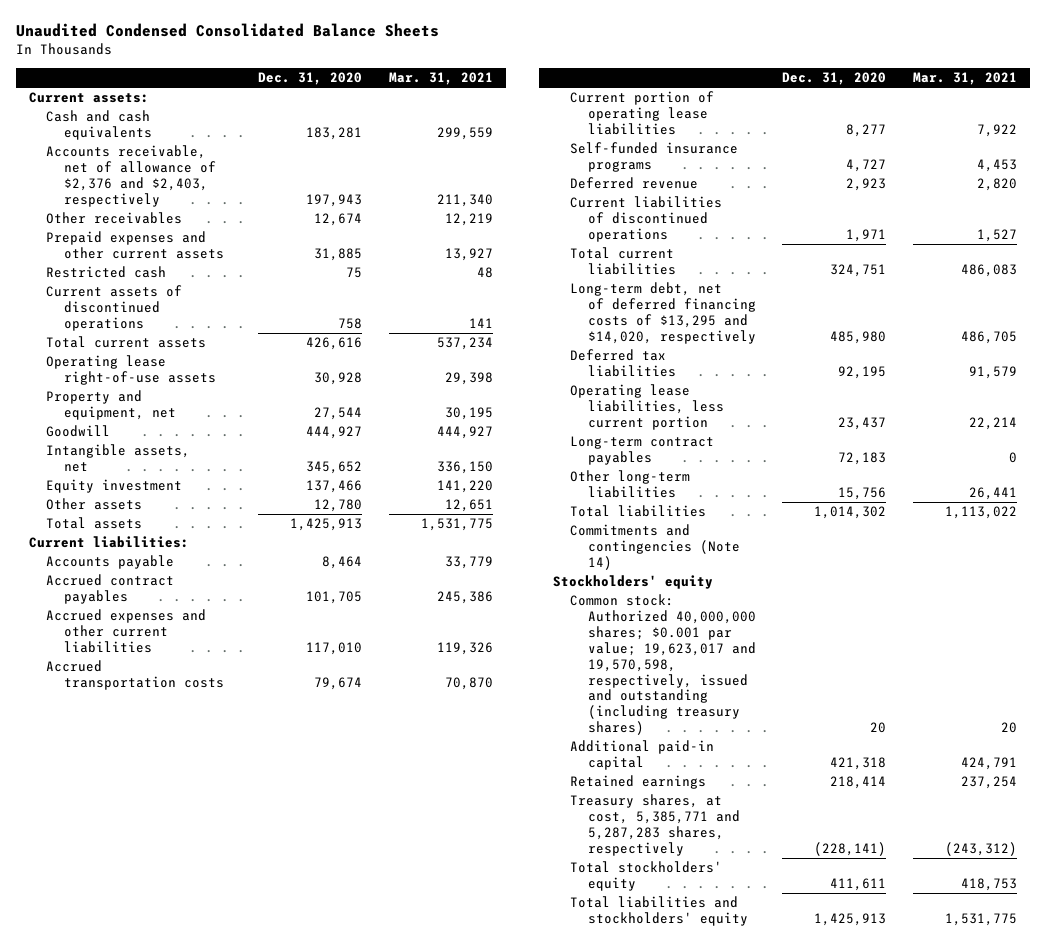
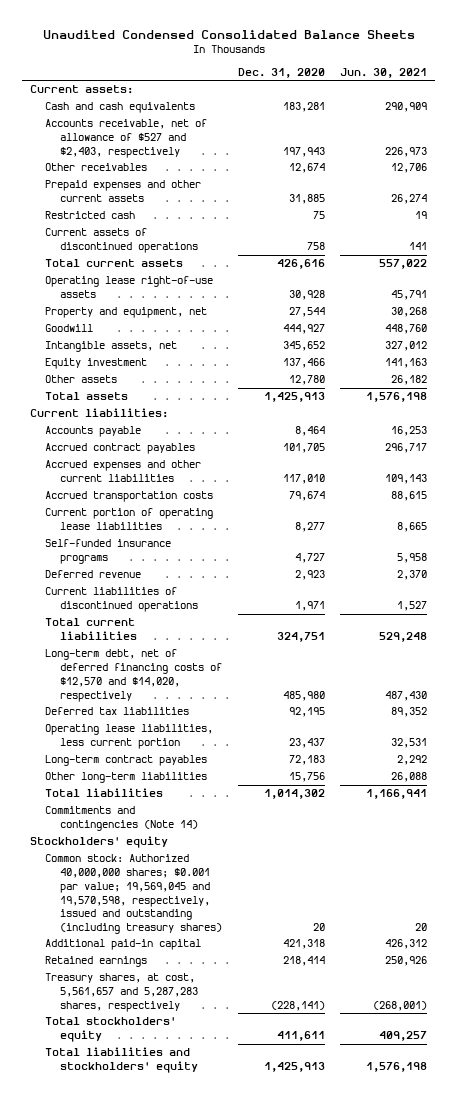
[388,72,493,86] Mar. 31, 2021 -> none
none -> [340,67,428,78] Jun. 30, 2021
[46,145,217,207] Accounts receivable, net of allowance of $2,376 and $2,403, respectively -> [45,119,208,158] Accounts receivable, net of allowance of $527 and $2,403, respectively
[570,282,756,344] Long-term debt, net of deferred financing costs of $13,295 and $14,020, respectively -> [45,649,223,702] Long-term debt, net of deferred financing costs of $12,570 and $14,020, respectively
[570,594,756,736] Common stock: Authorized 40,000,000 shares; $0.001 par value; 19,623,017 and 19,570,598, respectively, issued and outstanding (including treasury shares) -> [45,854,223,934] Common stock: Authorized 40,000,000 shares; $0.001 par value; 19,569,045 and 19,570,598, respectively, issued and outstanding (including treasury shares)
[570,794,740,856] Treasury shares, at cost, 5,385,771 and 5,287,283 shares, respectively -> [45,973,199,1012] Treasury shares, at cost, 5,561,657 and 5,287,283 shares, respectively

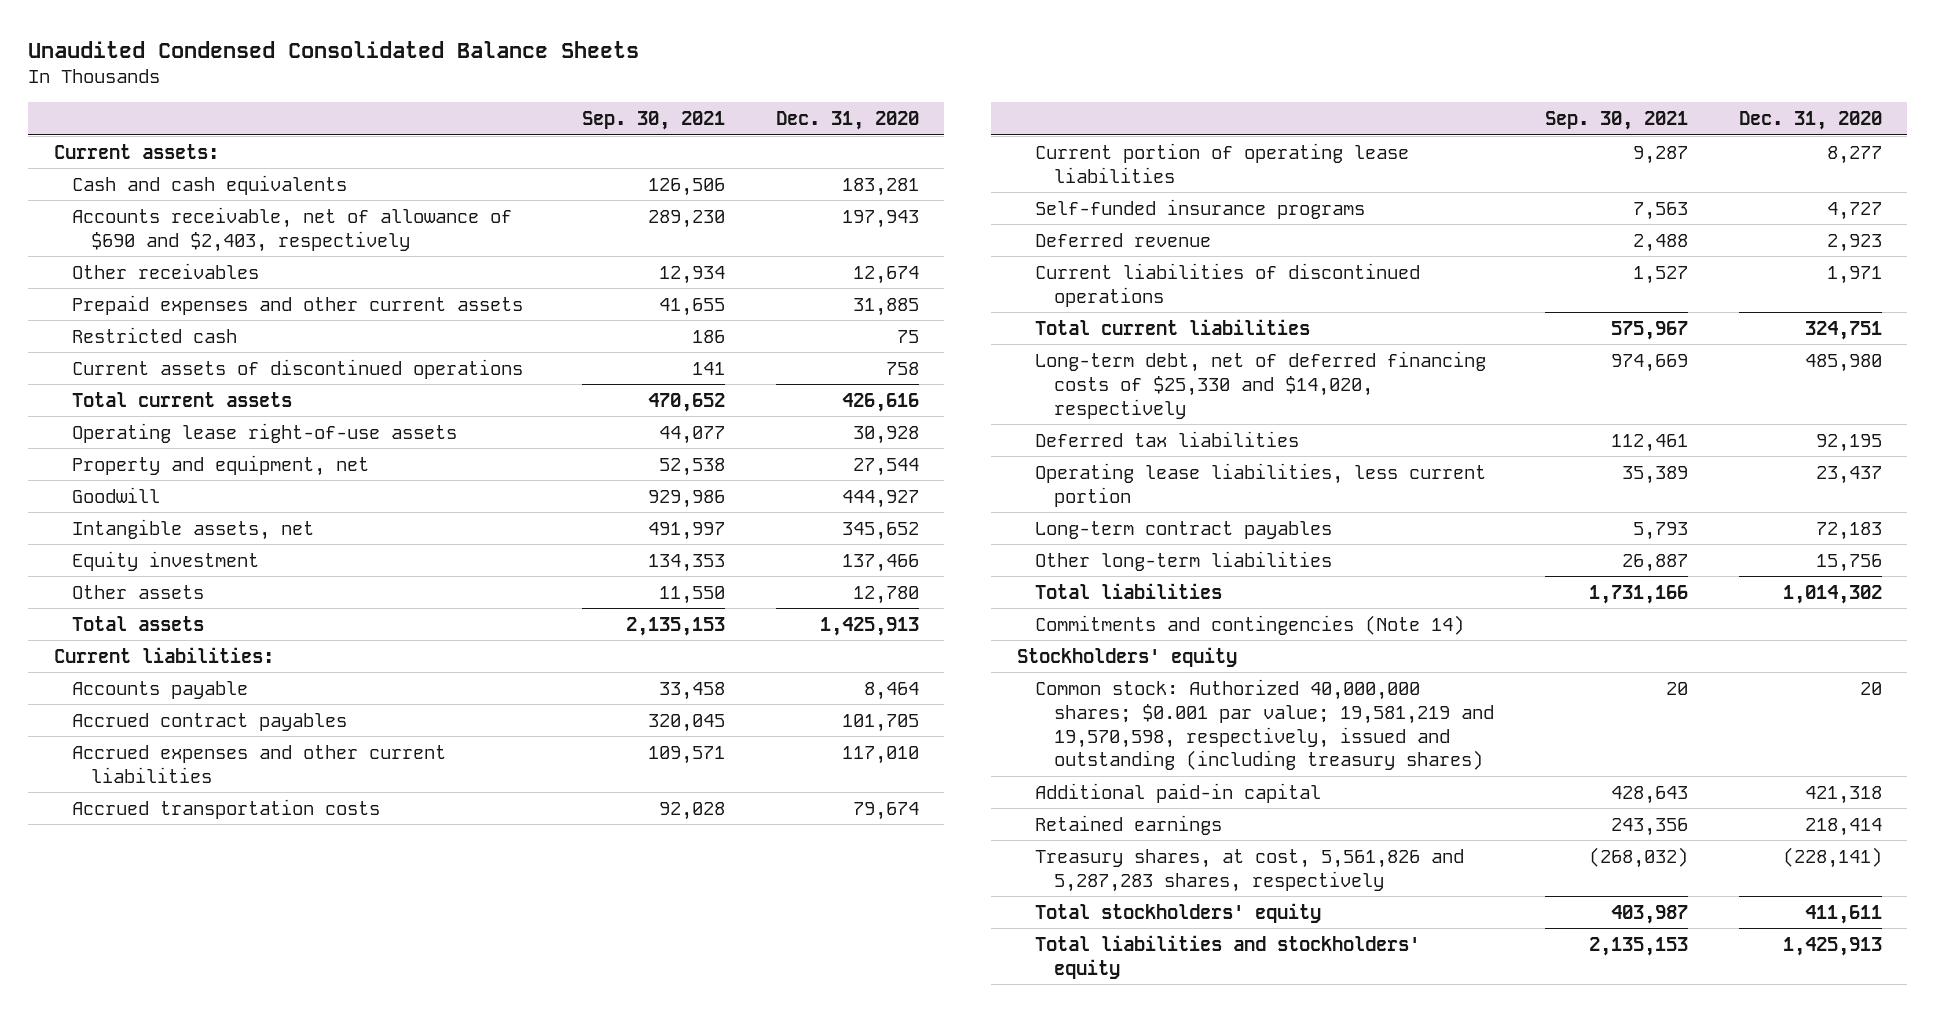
[340,67,428,78] Jun. 30, 2021 -> none
none -> [581,110,725,130] Sep. 30, 2021
[45,119,208,158] Accounts receivable, net of allowance of $527 and $2,403, respectively -> [72,206,513,252] Accounts receivable, net of allowance of $690 and $2,403, respectively
[45,649,223,702] Long-term debt, net of deferred financing costs of $12,570 and $14,020, respectively -> [1035,350,1487,419] Long-term debt, net of deferred financing costs of $25,330 and $14,020, respectively
[45,854,223,934] Common stock: Authorized 40,000,000 shares; $0.001 par value; 19,569,045 and 19,570,598, respectively, issued and outstanding (including treasury shares) -> [1035,678,1494,771] Common stock: Authorized 40,000,000 shares; $0.001 par value; 19,581,219 and 19,570,598, respectively, issued and outstanding (including treasury shares)
[45,973,199,1012] Treasury shares, at cost, 5,561,657 and 5,287,283 shares, respectively -> [1035,848,1465,892] Treasury shares, at cost, 5,561,826 and 5,287,283 shares, respectively

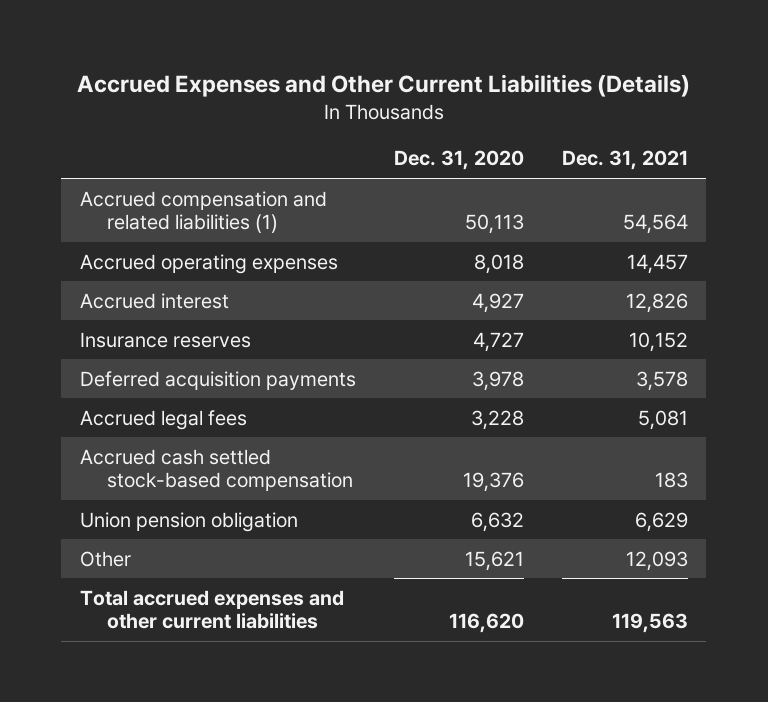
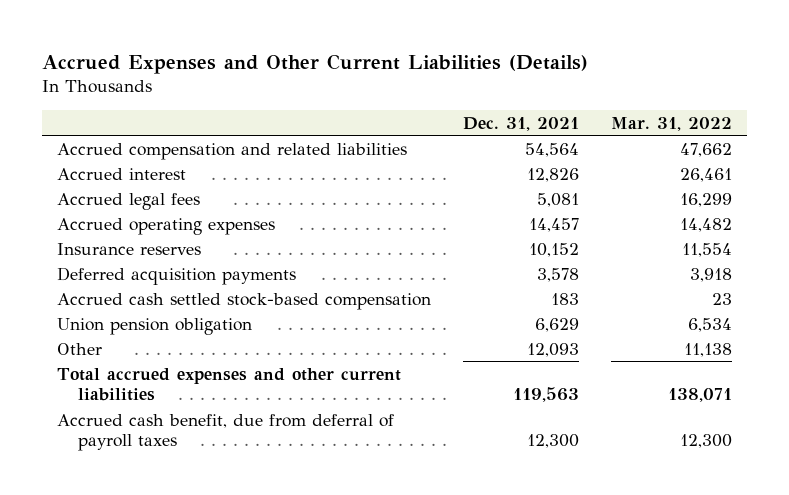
[393,150,524,171] Dec. 31, 2020 -> none
none -> [610,116,732,131] Mar. 31, 2022
[80,190,328,234] Accrued compensation and related liabilities (1) -> [57,142,408,160] Accrued compensation and related liabilities
[80,409,248,430] Accrued legal fees -> [57,192,201,210] Accrued legal fees
[80,253,339,274] Accrued operating expenses -> [57,217,276,235] Accrued operating expenses
none -> [57,413,395,452] Accrued cash benefit, due from deferral of payroll taxes

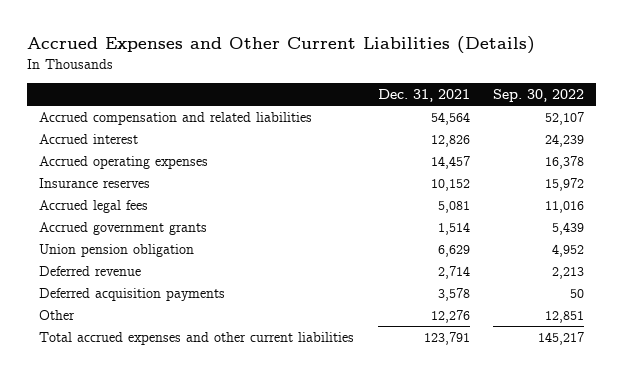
[610,116,732,131] Mar. 31, 2022 -> none
none -> [493,88,585,102] Sep. 30, 2022
[57,292,432,310] Accrued cash settled stock-based compensation -> none
[57,192,201,210] Accrued legal fees -> [39,200,149,214] Accrued legal fees
none -> [39,222,208,236] Accrued government grants
[57,413,395,452] Accrued cash benefit, due from deferral of payroll taxes -> none
none -> [39,266,142,277] Deferred revenue
[57,266,297,285] Deferred acquisition payments -> [39,288,226,302] Deferred acquisition payments
[526,342,579,357] 12,093 -> [430,310,470,324] 12,276
[512,387,579,403] 119,563 -> [423,332,470,346] 123,791

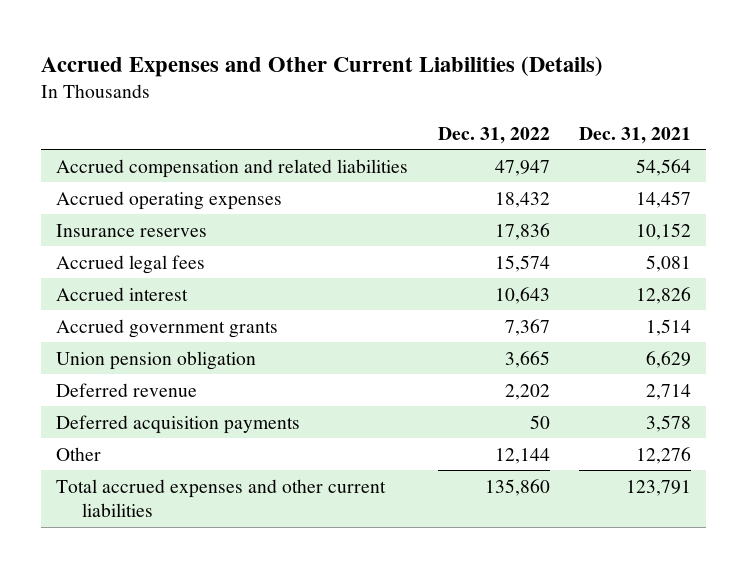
[493,88,585,102] Sep. 30, 2022 -> none
none -> [437,126,550,144] Dec. 31, 2022
[39,134,139,145] Accrued interest -> [56,286,189,301] Accrued interest

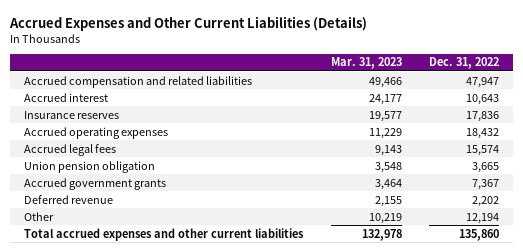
[579,126,692,144] Dec. 31, 2021 -> none
none -> [330,57,402,70] Mar. 31, 2023
[56,286,189,301] Accrued interest -> [24,92,109,102] Accrued interest
[56,190,283,210] Accrued operating expenses -> [24,126,169,139] Accrued operating expenses
[56,318,279,338] Accrued government grants -> [24,177,167,190] Accrued government grants
[56,414,301,434] Deferred acquisition payments -> none
[494,447,550,464] 12,144 -> [466,212,500,224] 12,194

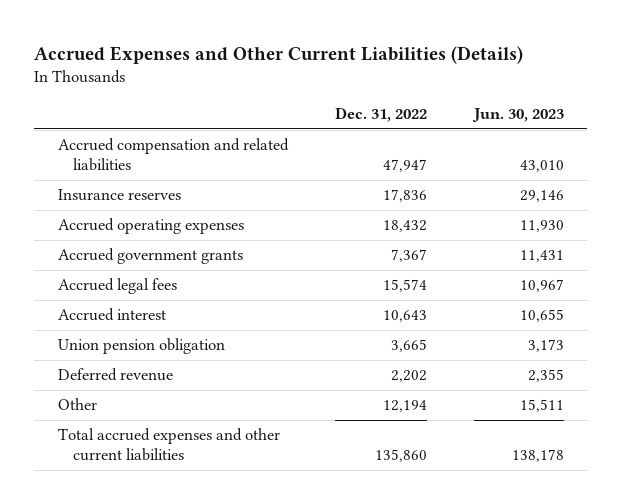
[330,57,402,70] Mar. 31, 2023 -> none
none -> [471,108,564,123] Jun. 30, 2023
[24,177,167,190] Accrued government grants -> [57,248,243,265] Accrued government grants
[24,92,109,102] Accrued interest -> [57,308,166,322] Accrued interest

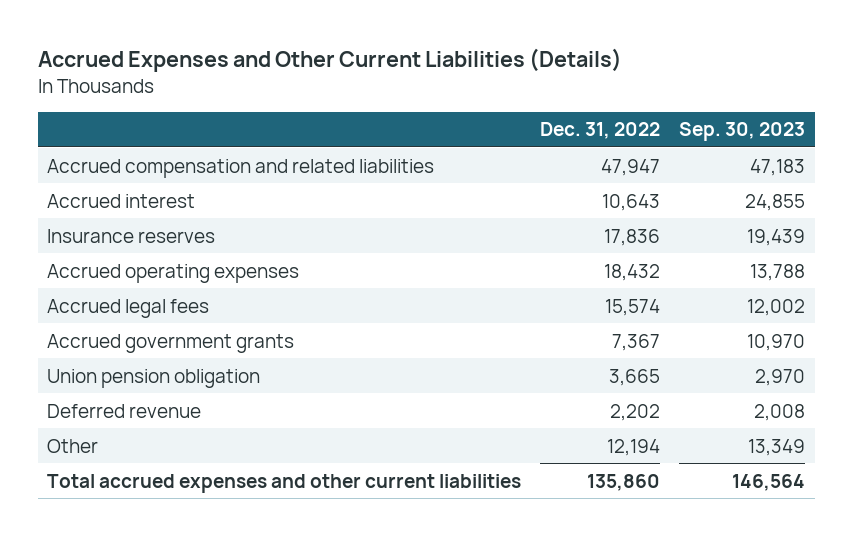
[471,108,564,123] Jun. 30, 2023 -> none
none -> [679,122,806,142] Sep. 30, 2023
[57,308,166,322] Accrued interest -> [47,193,196,208] Accrued interest
[57,248,243,265] Accrued government grants -> [47,333,295,353] Accrued government grants

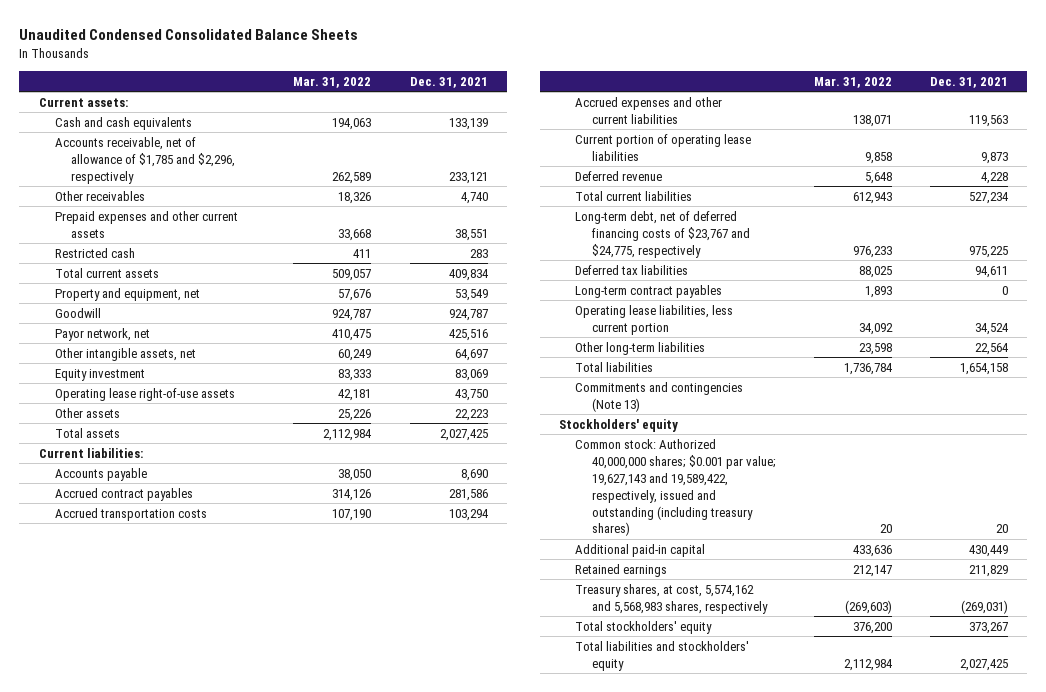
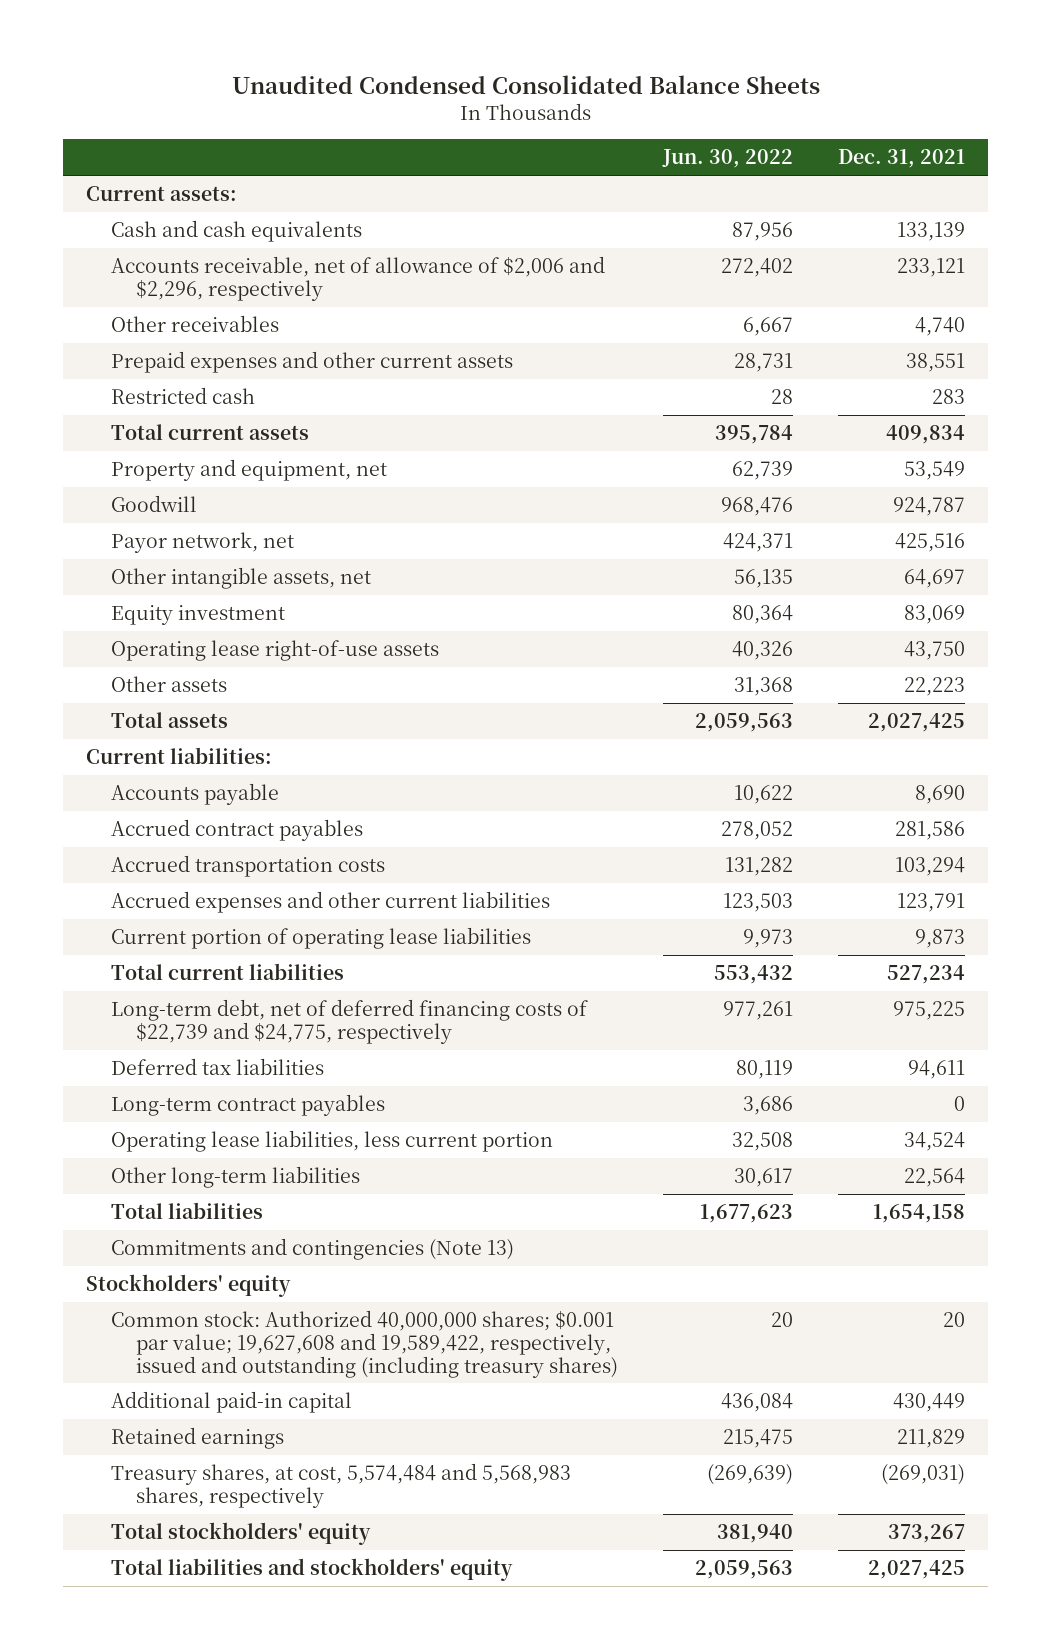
[293,76,372,88] Mar. 31, 2022 -> none
none -> [662,149,794,169] Jun. 30, 2022
[54,136,236,184] Accounts receivable, net of allowance of $1,785 and $2,296, respectively -> [111,256,606,301] Accounts receivable, net of allowance of $2,006 and $2,296, respectively
[968,114,1008,127] 119,563 -> [897,893,966,913] 123,791
[575,170,663,181] Deferred revenue -> none
[575,210,750,258] Long-term debt, net of deferred financing costs of $23,767 and $24,775, respectively -> [111,999,589,1044] Long-term debt, net of deferred financing costs of $22,739 and $24,775, respectively
[575,438,776,537] Common stock: Authorized 40,000,000 shares; $0.001 par value; 19,627,143 and 19,589,422, respectively, issued and outstanding (including treasury shares) -> [111,1310,619,1378] Common stock: Authorized 40,000,000 shares; $0.001 par value; 19,627,608 and 19,589,422, respectively, issued and outstanding (including treasury shares)
[575,583,768,614] Treasury shares, at cost, 5,574,162 and 5,568,983 shares, respectively -> [111,1463,572,1508] Treasury shares, at cost, 5,574,484 and 5,568,983 shares, respectively

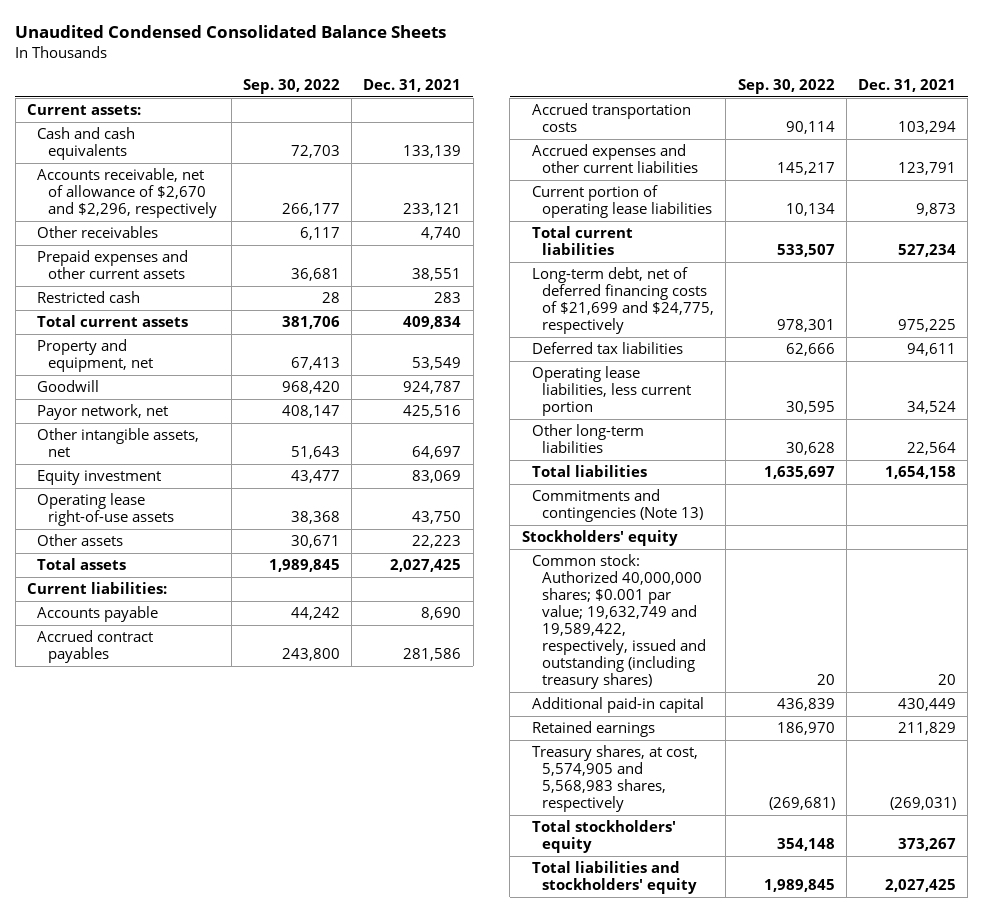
[662,149,794,169] Jun. 30, 2022 -> none
none -> [243,78,341,94] Sep. 30, 2022
[111,256,606,301] Accounts receivable, net of allowance of $2,006 and $2,296, respectively -> [37,168,217,219] Accounts receivable, net of allowance of $2,670 and $2,296, respectively
[111,999,589,1044] Long-term debt, net of deferred financing costs of $22,739 and $24,775, respectively -> [531,267,715,335] Long-term debt, net of deferred financing costs of $21,699 and $24,775, respectively
[111,1094,386,1117] Long-term contract payables -> none
[111,1310,619,1378] Common stock: Authorized 40,000,000 shares; $0.001 par value; 19,627,608 and 19,589,422, respectively, issued and outstanding (including treasury shares) -> [531,554,707,690] Common stock: Authorized 40,000,000 shares; $0.001 par value; 19,632,749 and 19,589,422, respectively, issued and outstanding (including treasury shares)
[111,1463,572,1508] Treasury shares, at cost, 5,574,484 and 5,568,983 shares, respectively -> [531,745,698,813] Treasury shares, at cost, 5,574,905 and 5,568,983 shares, respectively

